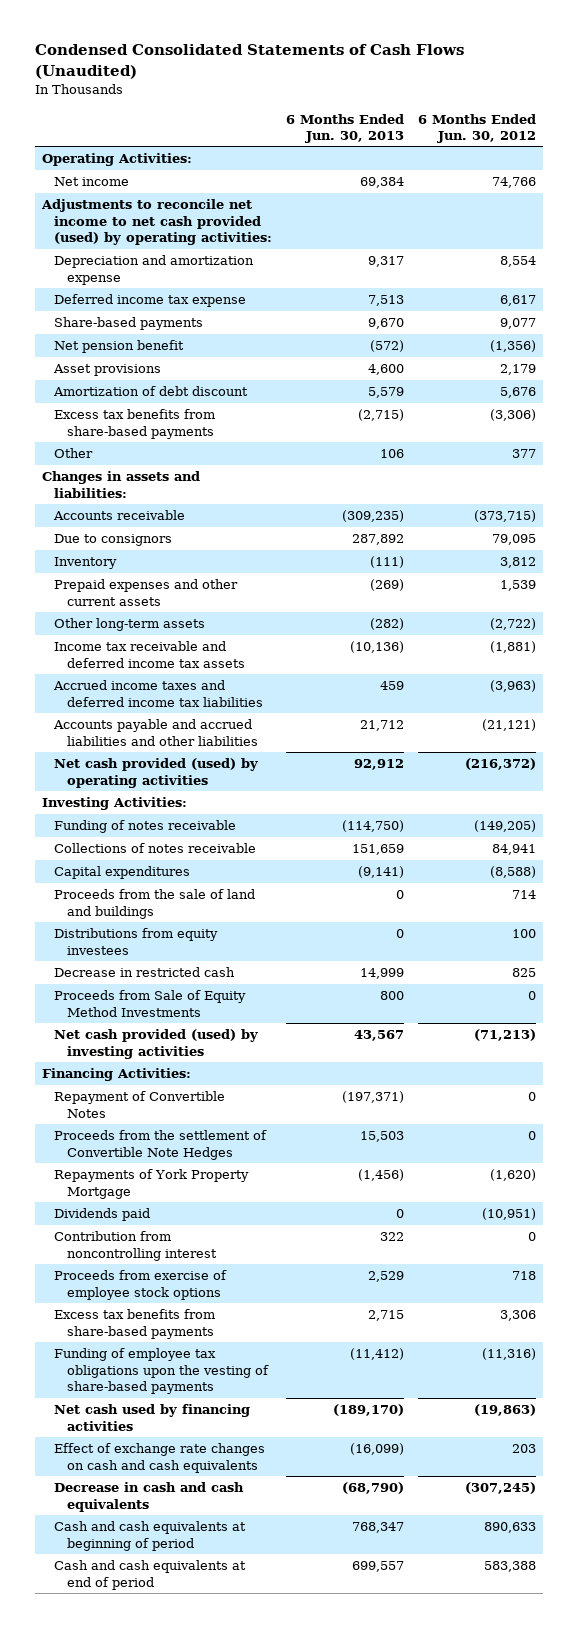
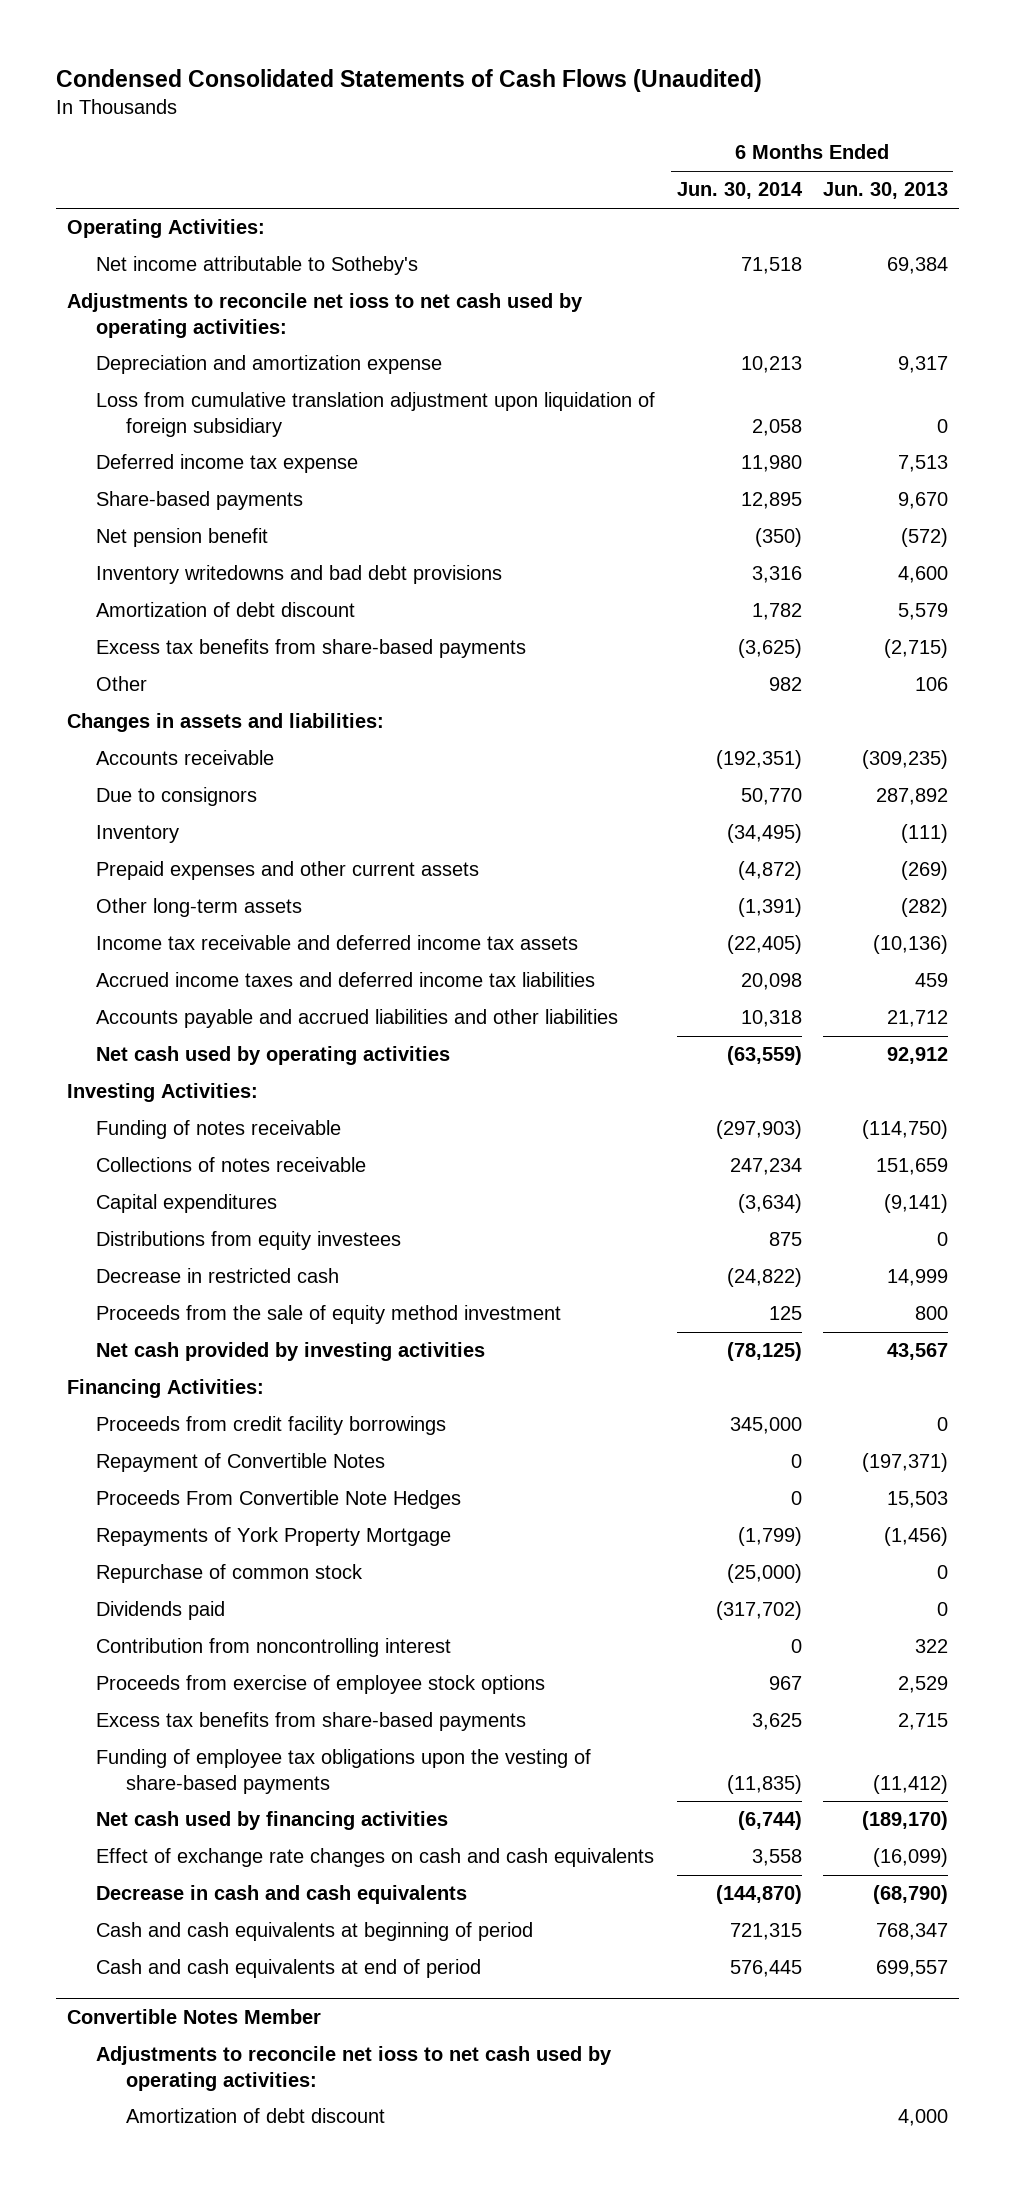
[417,113,536,143] 6 Months Ended Jun. 30, 2012 -> none
none -> [676,182,803,200] Jun. 30, 2014
[54,177,130,187] Net income -> [96,256,419,276] Net income attributable to Sotheby's
[40,199,273,245] Adjustments to reconcile net income to net cash provided (used) by operating activities: -> [66,293,583,338] Adjustments to reconcile net ioss to net cash used by operating activities:
none -> [96,392,656,437] Loss from cumulative translation adjustment upon liquidation of foreign subsidiary
[53,364,162,377] Asset provisions -> [96,565,503,585] Inventory writedowns and bad debt provisions
[54,758,259,788] Net cash provided (used) by operating activities -> [96,1046,451,1066] Net cash used by operating activities
[54,889,256,919] Proceeds from the sale of land and buildings -> none
[54,990,247,1017] Proceeds from Sale of Equity Method Investments -> [96,1305,562,1325] Proceeds from the sale of equity method investment
[54,1029,259,1059] Net cash provided (used) by investing activities -> [96,1342,486,1362] Net cash provided by investing activities
none -> [96,1416,447,1436] Proceeds from credit facility borrowings
[54,1130,268,1160] Proceeds from the settlement of Convertible Note Hedges -> [96,1490,462,1510] Proceeds From Convertible Note Hedges
none -> [96,1564,364,1584] Repurchase of common stock
none -> [66,2009,321,2025] Convertible Notes Member
none -> [96,2046,613,2091] Adjustments to reconcile net ioss to net cash used by operating activities:
none -> [126,2108,386,2124] Amortization of debt discount

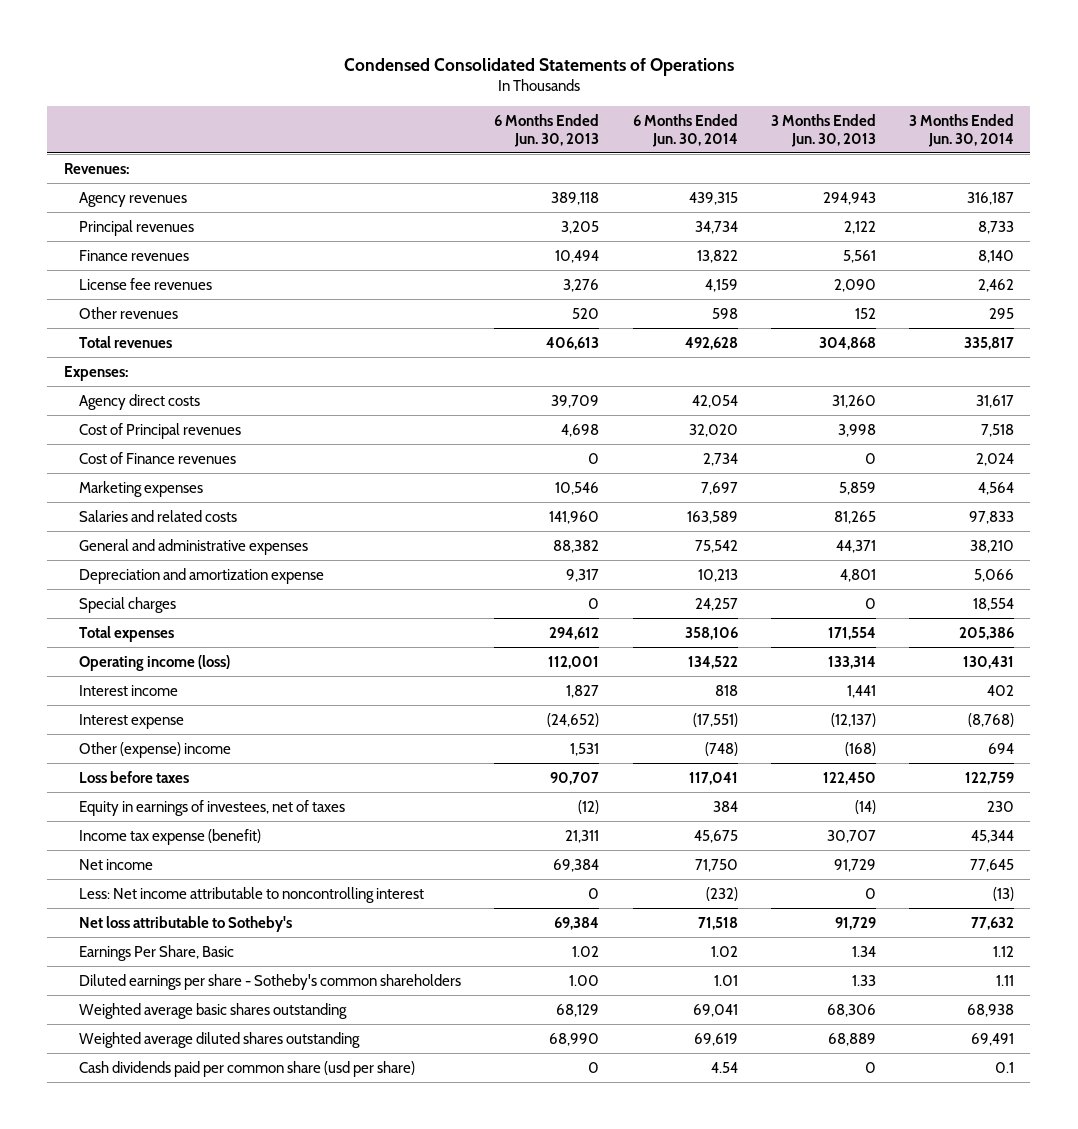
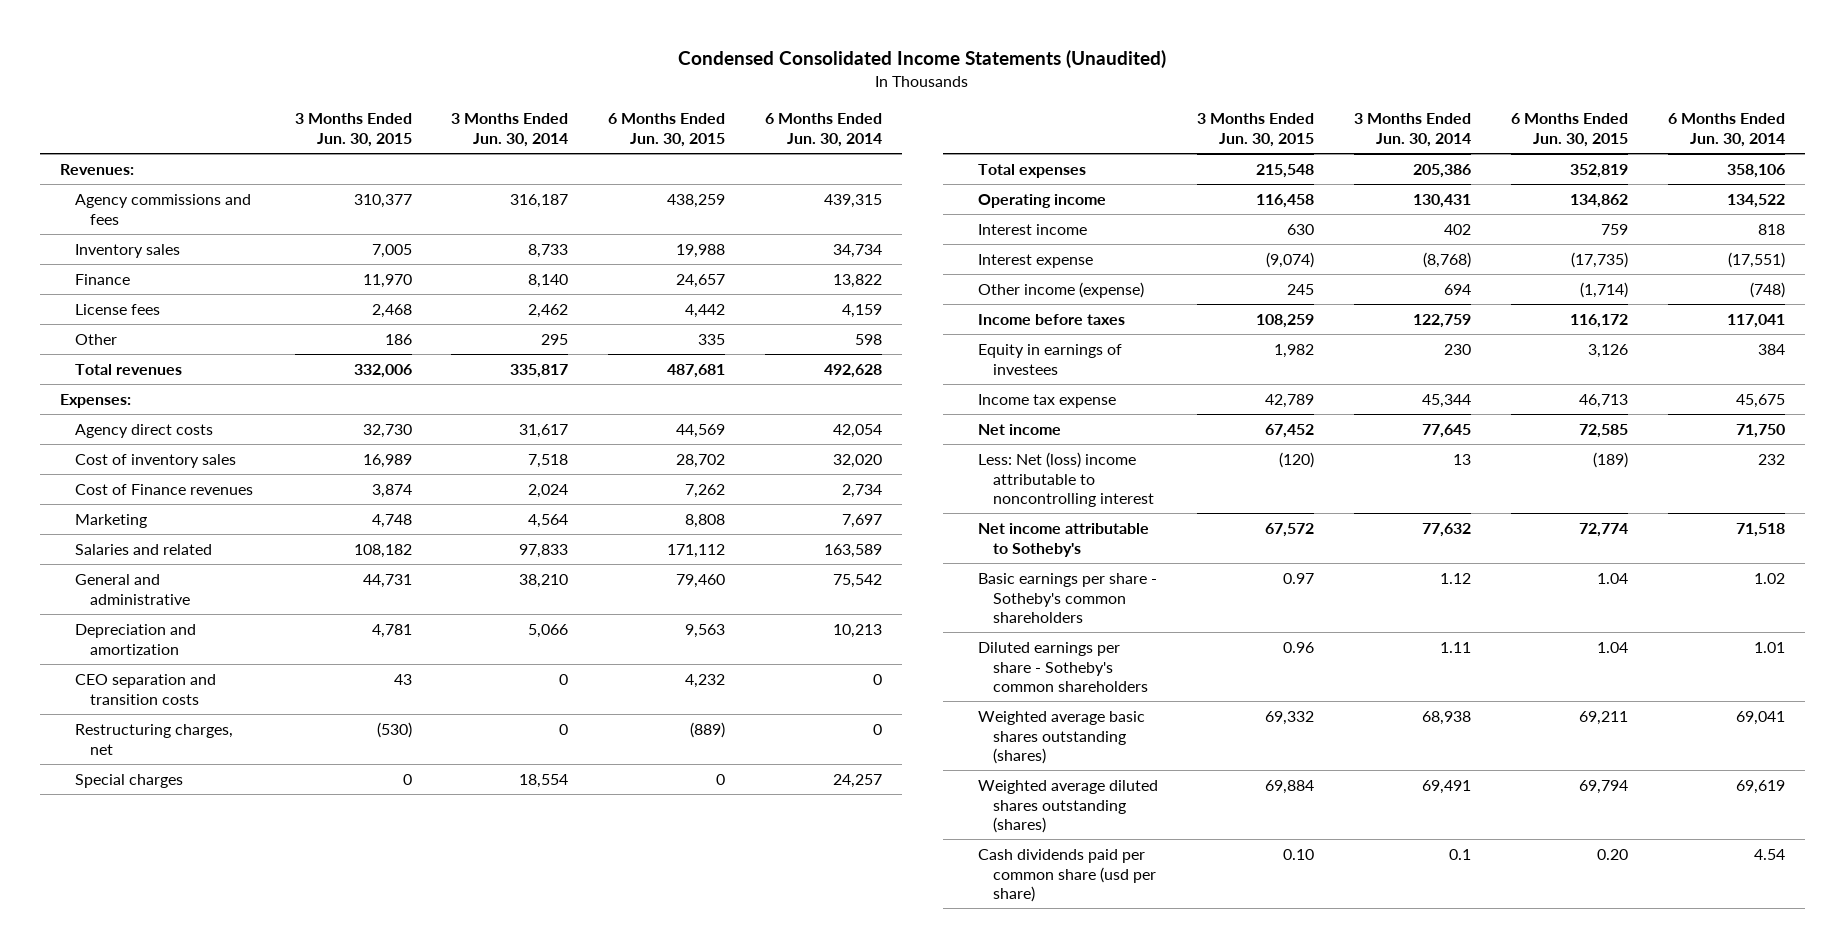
[343,57,734,76] Condensed Consolidated Statements of Operations -> [678,50,1167,69] Condensed Consolidated Income Statements (Unaudited)
[494,113,600,147] 6 Months Ended Jun. 30, 2013 -> none
[770,113,876,147] 3 Months Ended Jun. 30, 2013 -> none
none -> [294,113,412,147] 3 Months Ended Jun. 30, 2015
none -> [608,113,726,147] 6 Months Ended Jun. 30, 2015
[79,191,188,207] Agency revenues -> [74,194,251,225] Agency commissions and fees
[79,219,195,236] Principal revenues -> [74,244,180,259] Inventory sales
[79,249,190,261] Finance revenues -> [74,274,130,286] Finance
[79,277,213,290] License fee revenues -> [74,304,160,316] License fees
[79,306,179,319] Other revenues -> [74,334,117,346] Other
[79,422,242,439] Cost of Principal revenues -> [74,454,236,469] Cost of inventory sales
[79,480,204,497] Marketing expenses -> [74,514,147,529] Marketing
[79,509,238,522] Salaries and related costs -> [74,544,212,556] Salaries and related
[79,538,309,555] General and administrative expenses -> [74,574,190,605] General and administrative
[79,567,325,584] Depreciation and amortization expense -> [74,624,196,655] Depreciation and amortization
none -> [74,674,216,705] CEO separation and transition costs
none -> [74,724,233,755] Restructuring charges, net
[79,654,231,671] Operating income (loss) -> [977,194,1106,209] Operating income
[79,741,232,758] Other (expense) income -> [977,282,1144,299] Other income (expense)
[79,770,190,783] Loss before taxes -> [977,314,1125,326] Income before taxes
[79,799,346,816] Equity in earnings of investees, net of taxes -> [977,344,1122,375] Equity in earnings of investees
[79,828,262,845] Income tax expense (benefit) -> [977,394,1116,409] Income tax expense
[79,886,425,903] Less: Net income attributable to noncontrolling interest -> [977,452,1154,507] Less: Net (loss) income attributable to noncontrolling interest
[705,886,738,901] (232) -> [1758,454,1786,466] 232
[992,886,1014,901] (13) -> [1453,454,1472,466] 13
[79,915,293,932] Net loss attributable to Sotheby's -> [977,523,1149,557] Net income attributable to Sotheby's
[79,944,235,961] Earnings Per Share, Basic -> [977,573,1157,623] Basic earnings per share - Sotheby's common shareholders
[79,1002,348,1019] Weighted average basic shares outstanding -> [977,711,1145,764] Weighted average basic shares outstanding (shares)
[79,1031,361,1048] Weighted average diluted shares outstanding -> [977,780,1158,833] Weighted average diluted shares outstanding (shares)

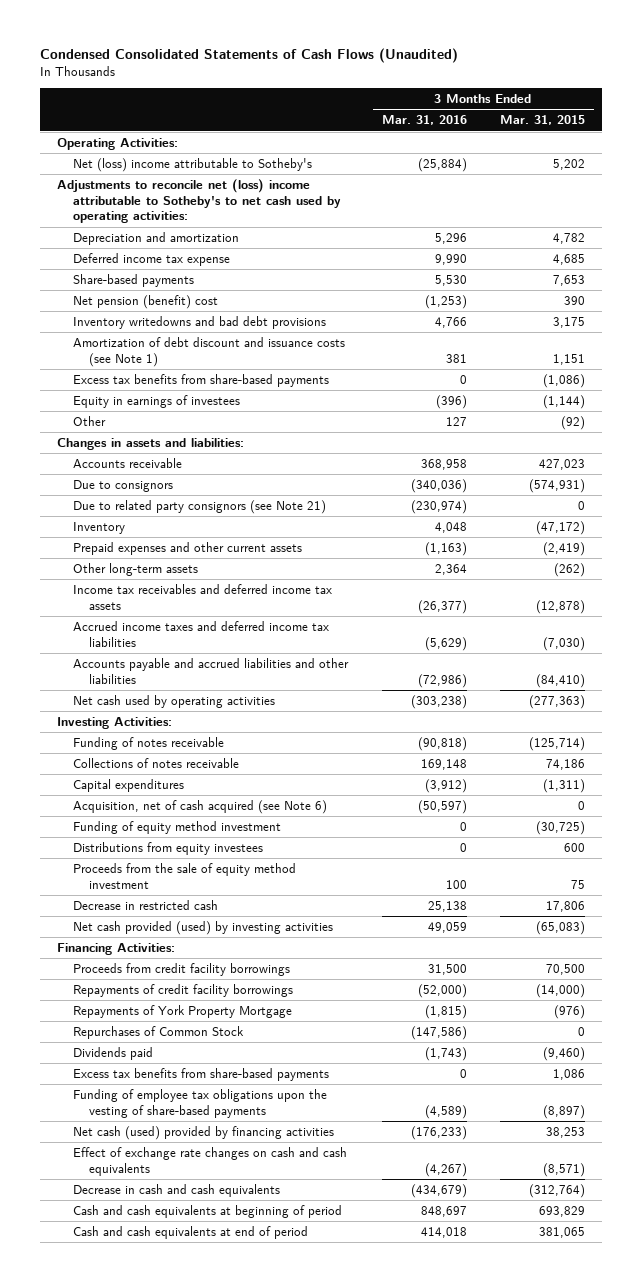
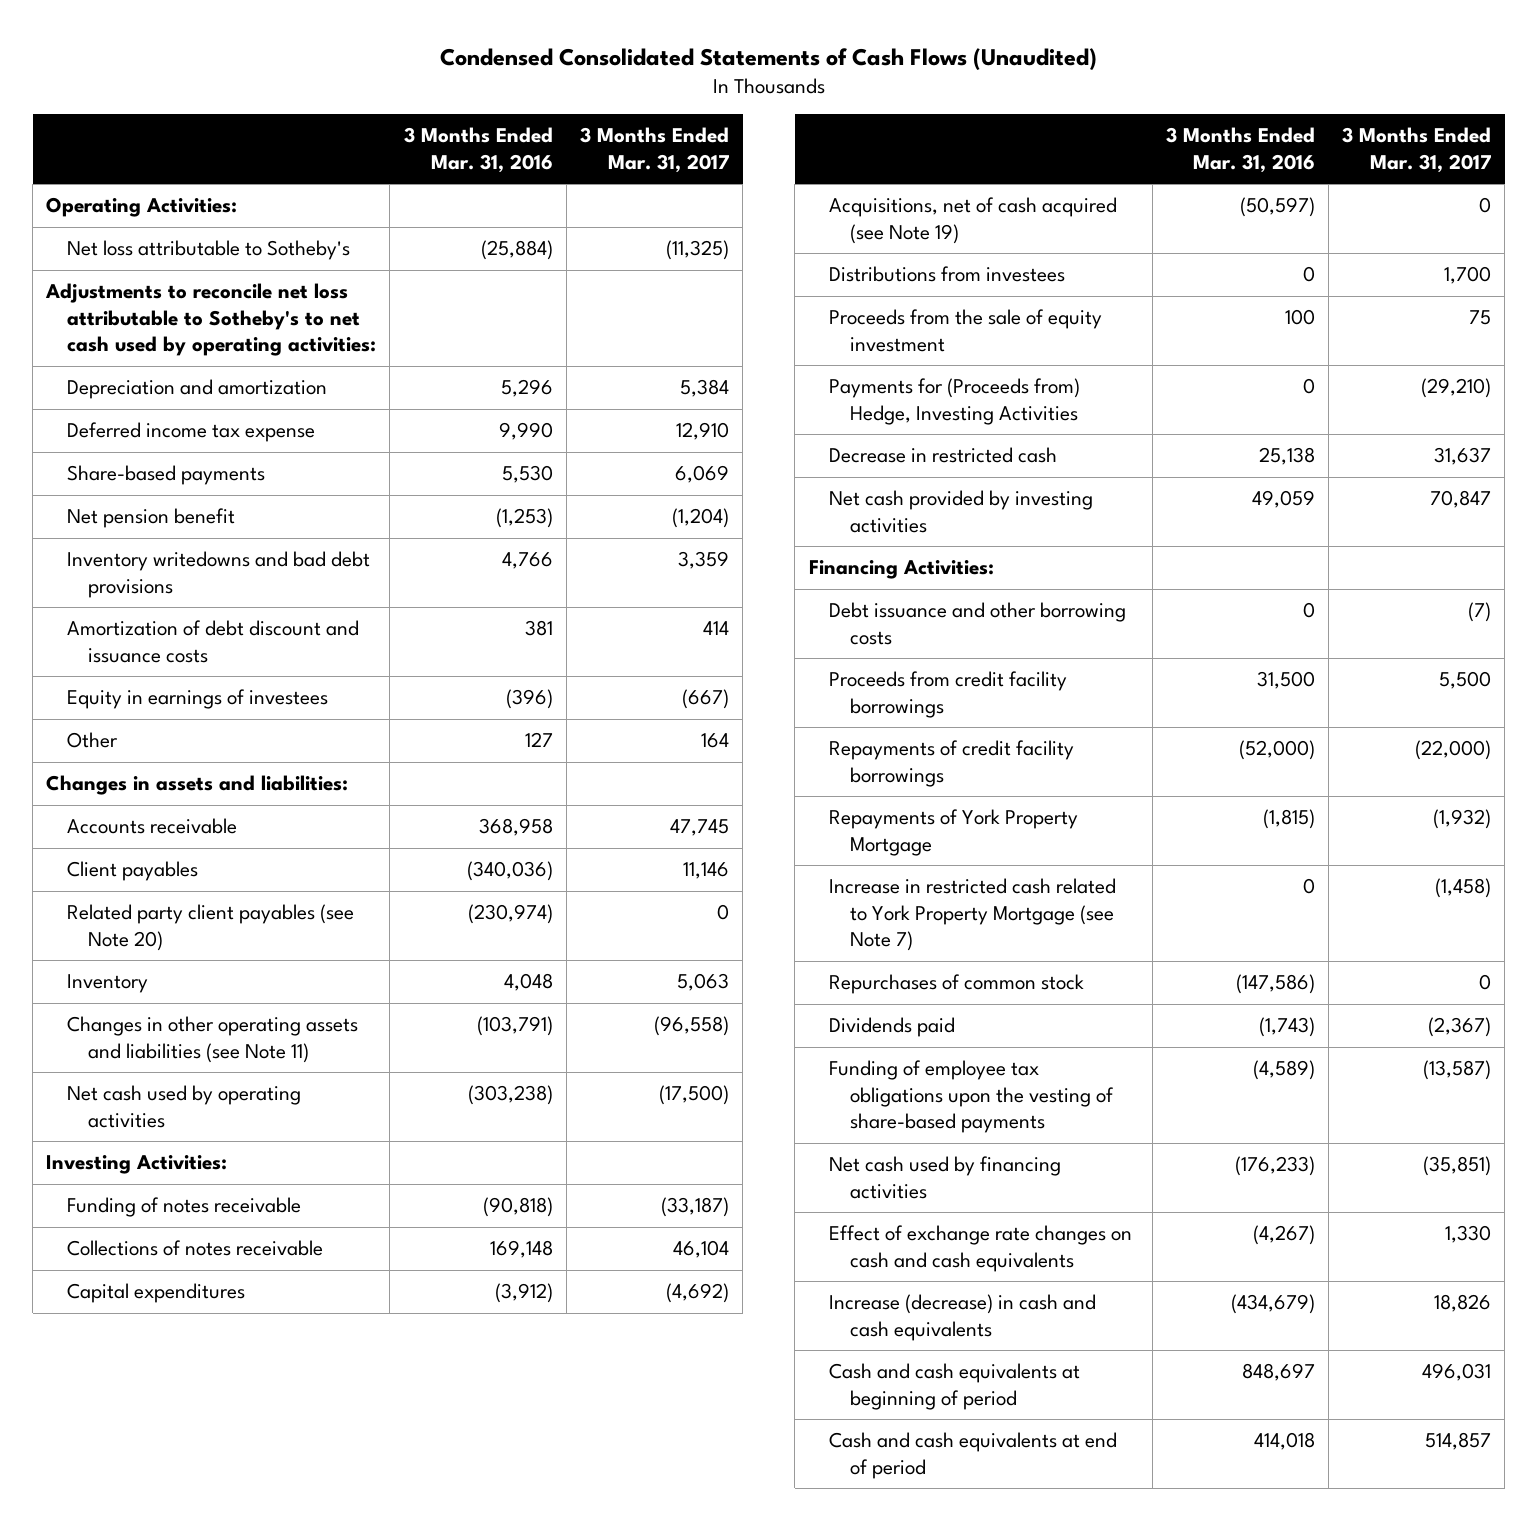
[500,115,586,126] Mar. 31, 2015 -> none
none -> [580,127,730,173] 3 Months Ended Mar. 31, 2017
[73,157,313,172] Net (loss) income attributable to Sotheby's -> [67,240,351,261] Net loss attributable to Sotheby's
[57,178,342,224] Adjustments to reconcile net (loss) income attributable to Sotheby's to net cash used by operating activities: -> [45,283,377,357] Adjustments to reconcile net loss attributable to Sotheby's to net cash used by operating activities:
[73,294,219,309] Net pension (benefit) cost -> [67,508,236,529] Net pension benefit
[73,373,330,387] Excess tax benefits from share-based payments -> none
[73,336,346,367] Amortization of debt discount and issuance costs (see Note 1) -> [67,620,360,663] Amortization of debt discount and issuance costs
[73,479,174,492] Due to consignors -> [67,861,199,882] Client payables
[73,499,327,514] Due to related party consignors (see Note 21) -> [67,904,355,951] Related party client payables (see Note 20)
[73,541,303,555] Prepaid expenses and other current assets -> none
[73,562,199,576] Other long-term assets -> none
[73,583,333,610] Income tax receivables and deferred income tax assets -> none
[73,620,330,647] Accrued income taxes and deferred income tax liabilities -> none
[73,657,350,684] Accounts payable and accrued liabilities and other liabilities -> none
none -> [67,1016,359,1063] Changes in other operating assets and liabilities (see Note 11)
[73,820,282,834] Funding of equity method investment -> none
[73,799,328,814] Acquisition, net of cash acquired (see Note 6) -> [829,197,1118,244] Acquisitions, net of cash acquired (see Note 19)
[73,841,264,855] Distributions from equity investees -> [829,266,1066,283] Distributions from investees
[73,862,297,889] Proceeds from the sale of equity method investment -> [829,309,1103,352] Proceeds from the sale of equity investment
none -> [829,378,1081,425] Payments for (Proceeds from) Hedge, Investing Activities
[73,920,334,935] Net cash provided (used) by investing activities -> [829,490,1094,533] Net cash provided by investing activities
none -> [829,602,1127,645] Debt issuance and other borrowing costs
none -> [829,878,1117,952] Increase in restricted cash related to York Property Mortgage (see Note 7)
[73,1025,245,1039] Repurchases of Common Stock -> [829,974,1085,995] Repurchases of common stock
[73,1067,330,1081] Excess tax benefits from share-based payments -> none
[73,1125,335,1140] Net cash (used) provided by financing activities -> [829,1156,1062,1199] Net cash used by financing activities
[73,1183,281,1197] Decrease in cash and cash equivalents -> [829,1294,1097,1341] Increase (decrease) in cash and cash equivalents

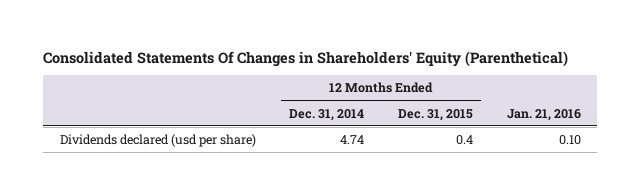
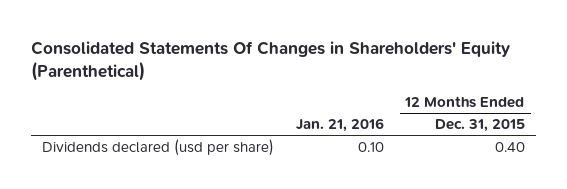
[289,108,365,121] Dec. 31, 2014 -> none
[456,135,474,146] 0.4 -> [494,141,525,152] 0.40

